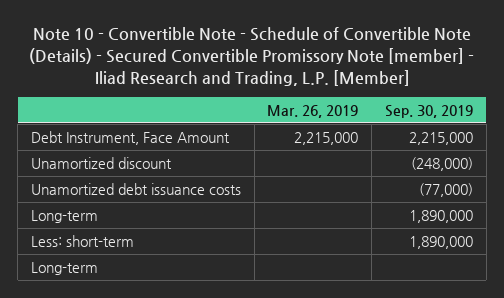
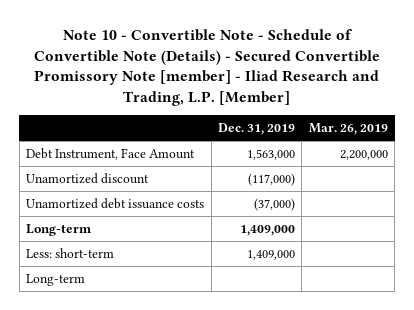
[384,104,473,118] Sep. 30, 2019 -> none
none -> [218,123,296,136] Dec. 31, 2019
[294,131,359,145] 2,215,000 -> [339,149,388,160] 2,200,000

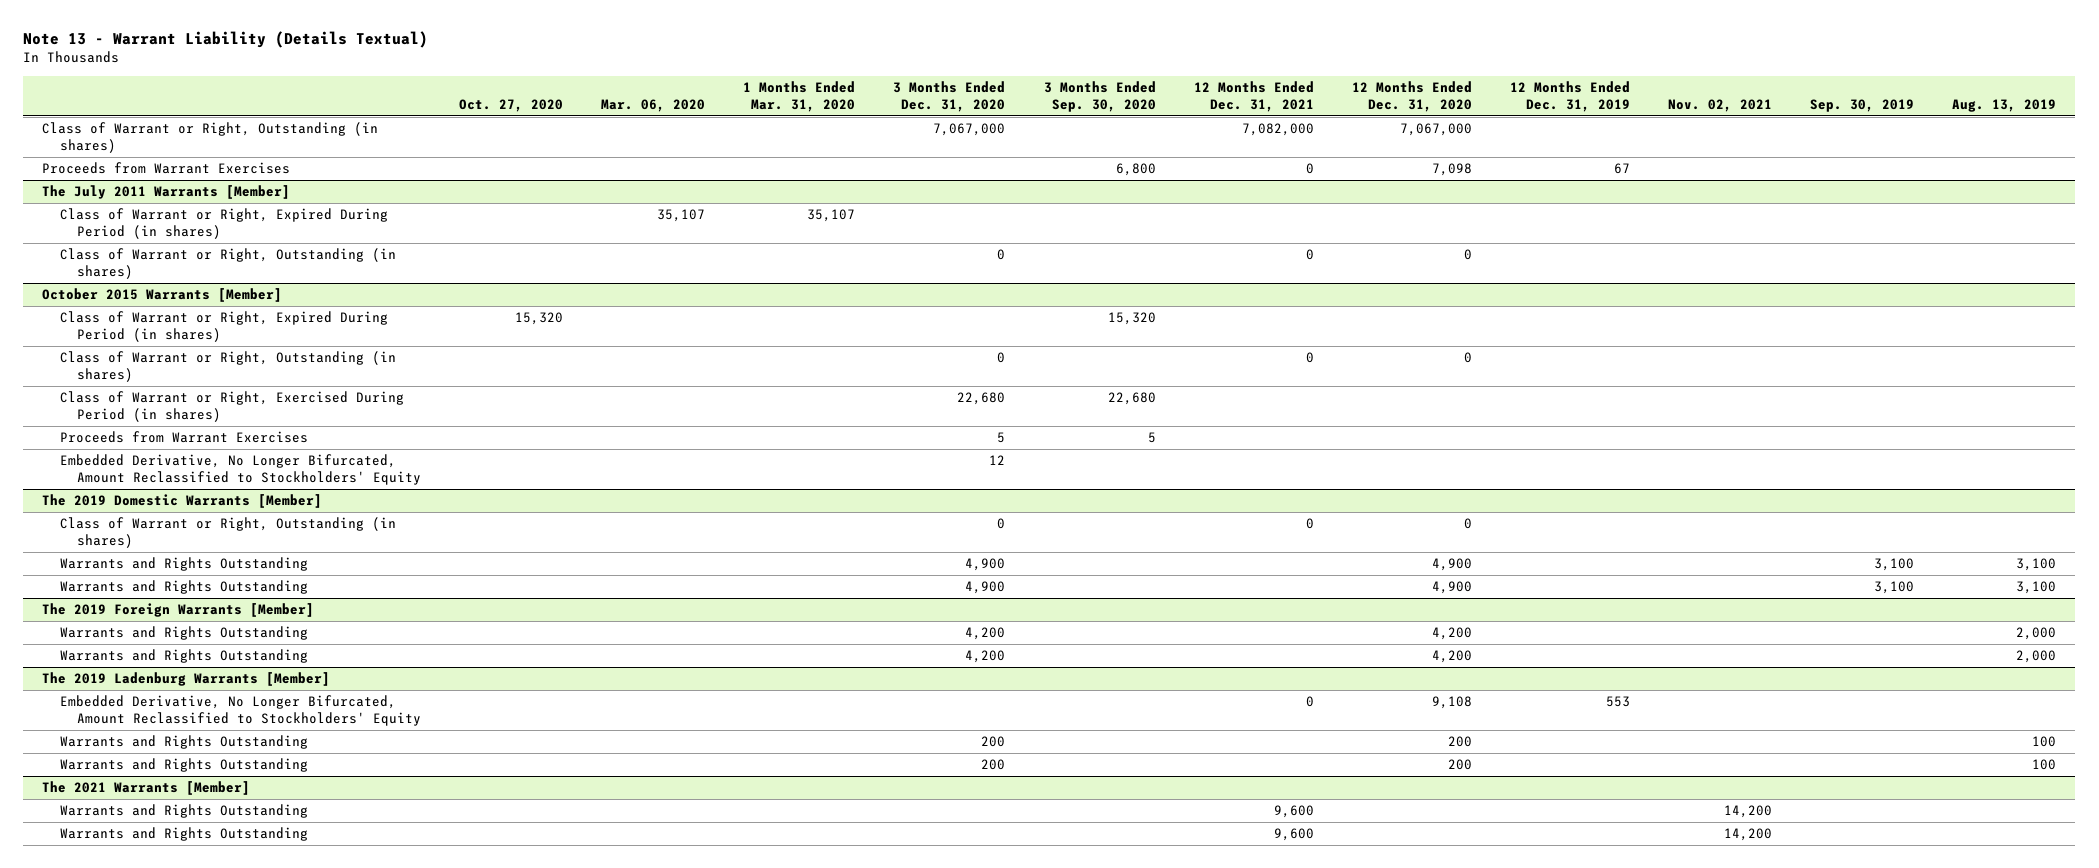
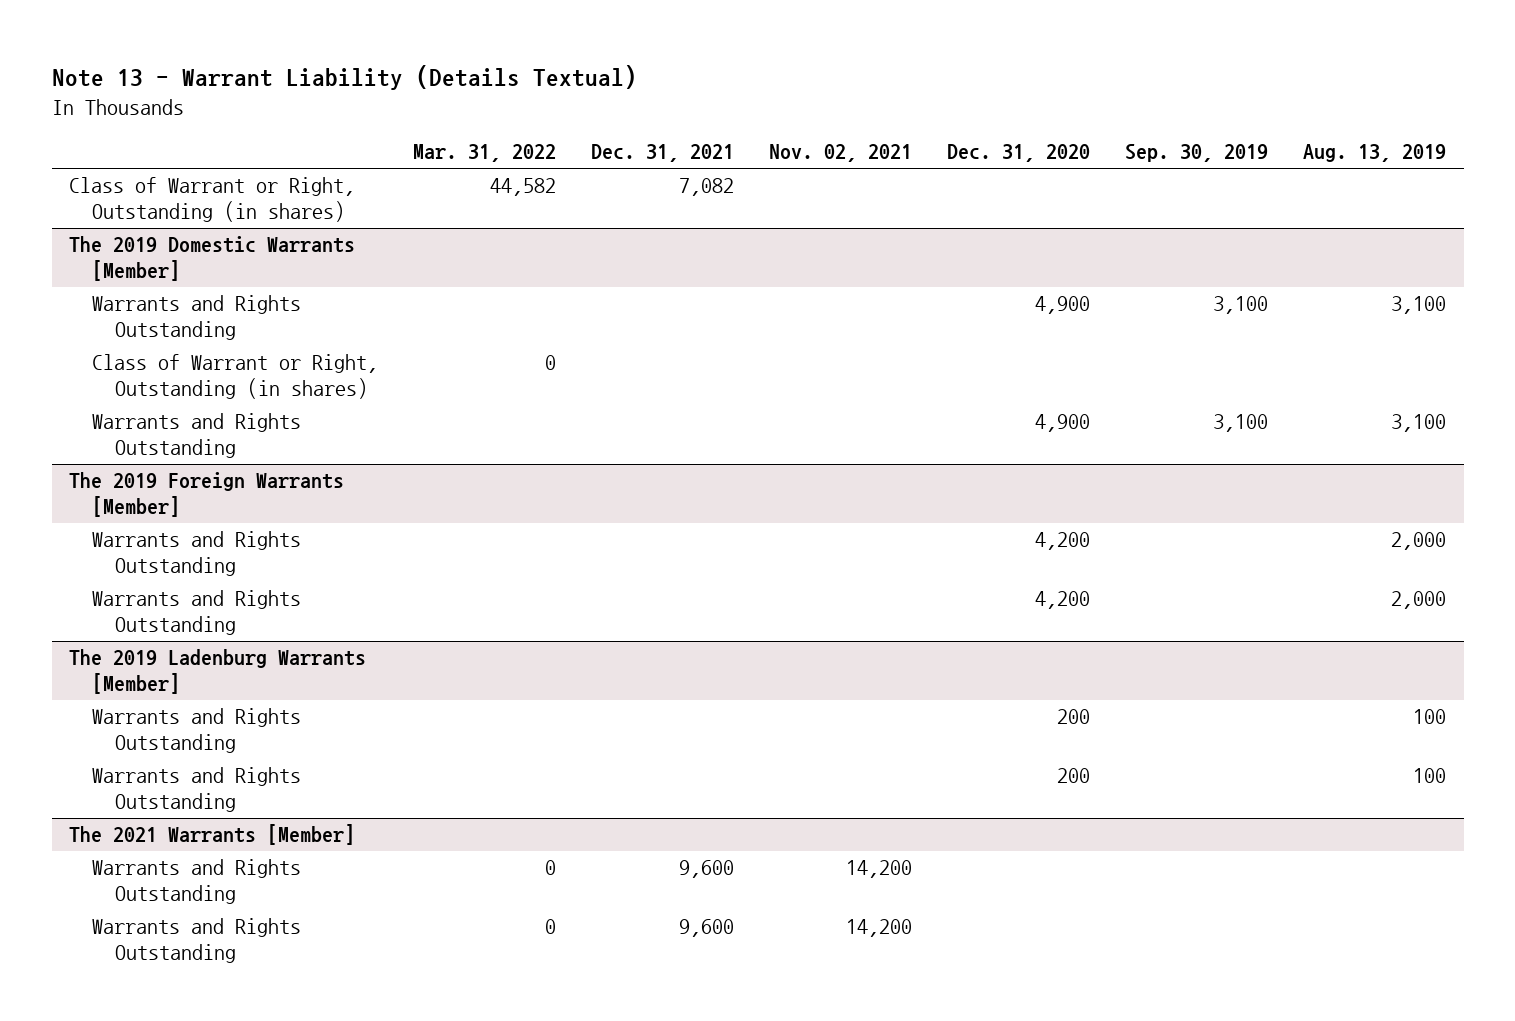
[459,98,564,112] Oct. 27, 2020 -> none
[601,98,706,112] Mar. 06, 2020 -> none
[743,81,856,112] 1 Months Ended Mar. 31, 2020 -> none
[893,81,1006,112] 3 Months Ended Dec. 31, 2020 -> none
[1043,81,1156,112] 3 Months Ended Sep. 30, 2020 -> none
[1193,81,1314,112] 12 Months Ended Dec. 31, 2021 -> none
[1351,81,1472,112] 12 Months Ended Dec. 31, 2020 -> none
[1510,81,1631,112] 12 Months Ended Dec. 31, 2019 -> none
none -> [412,144,556,163] Mar. 31, 2022
none -> [591,144,735,163] Dec. 31, 2021
none -> [947,144,1091,163] Dec. 31, 2020
[42,162,291,175] Proceeds from Warrant Exercises -> none
[42,185,291,200] The July 2011 Warrants [Member] -> none
[59,208,388,240] Class of Warrant or Right, Expired During Period (in shares) -> none
[59,248,396,280] Class of Warrant or Right, Outstanding (in shares) -> none
[42,288,283,303] October 2015 Warrants [Member] -> none
[59,311,388,343] Class of Warrant or Right, Expired During Period (in shares) -> none
[59,351,396,383] Class of Warrant or Right, Outstanding (in shares) -> none
[59,391,404,423] Class of Warrant or Right, Exercised During Period (in shares) -> none
[59,431,308,444] Proceeds from Warrant Exercises -> none
[59,454,421,486] Embedded Derivative, No Longer Bifurcated, Amount Reclassified to Stockholders' Equity -> none
[59,517,396,549] Class of Warrant or Right, Outstanding (in shares) -> [91,354,378,399] Class of Warrant or Right, Outstanding (in shares)
[59,695,421,727] Embedded Derivative, No Longer Bifurcated, Amount Reclassified to Stockholders' Equity -> none

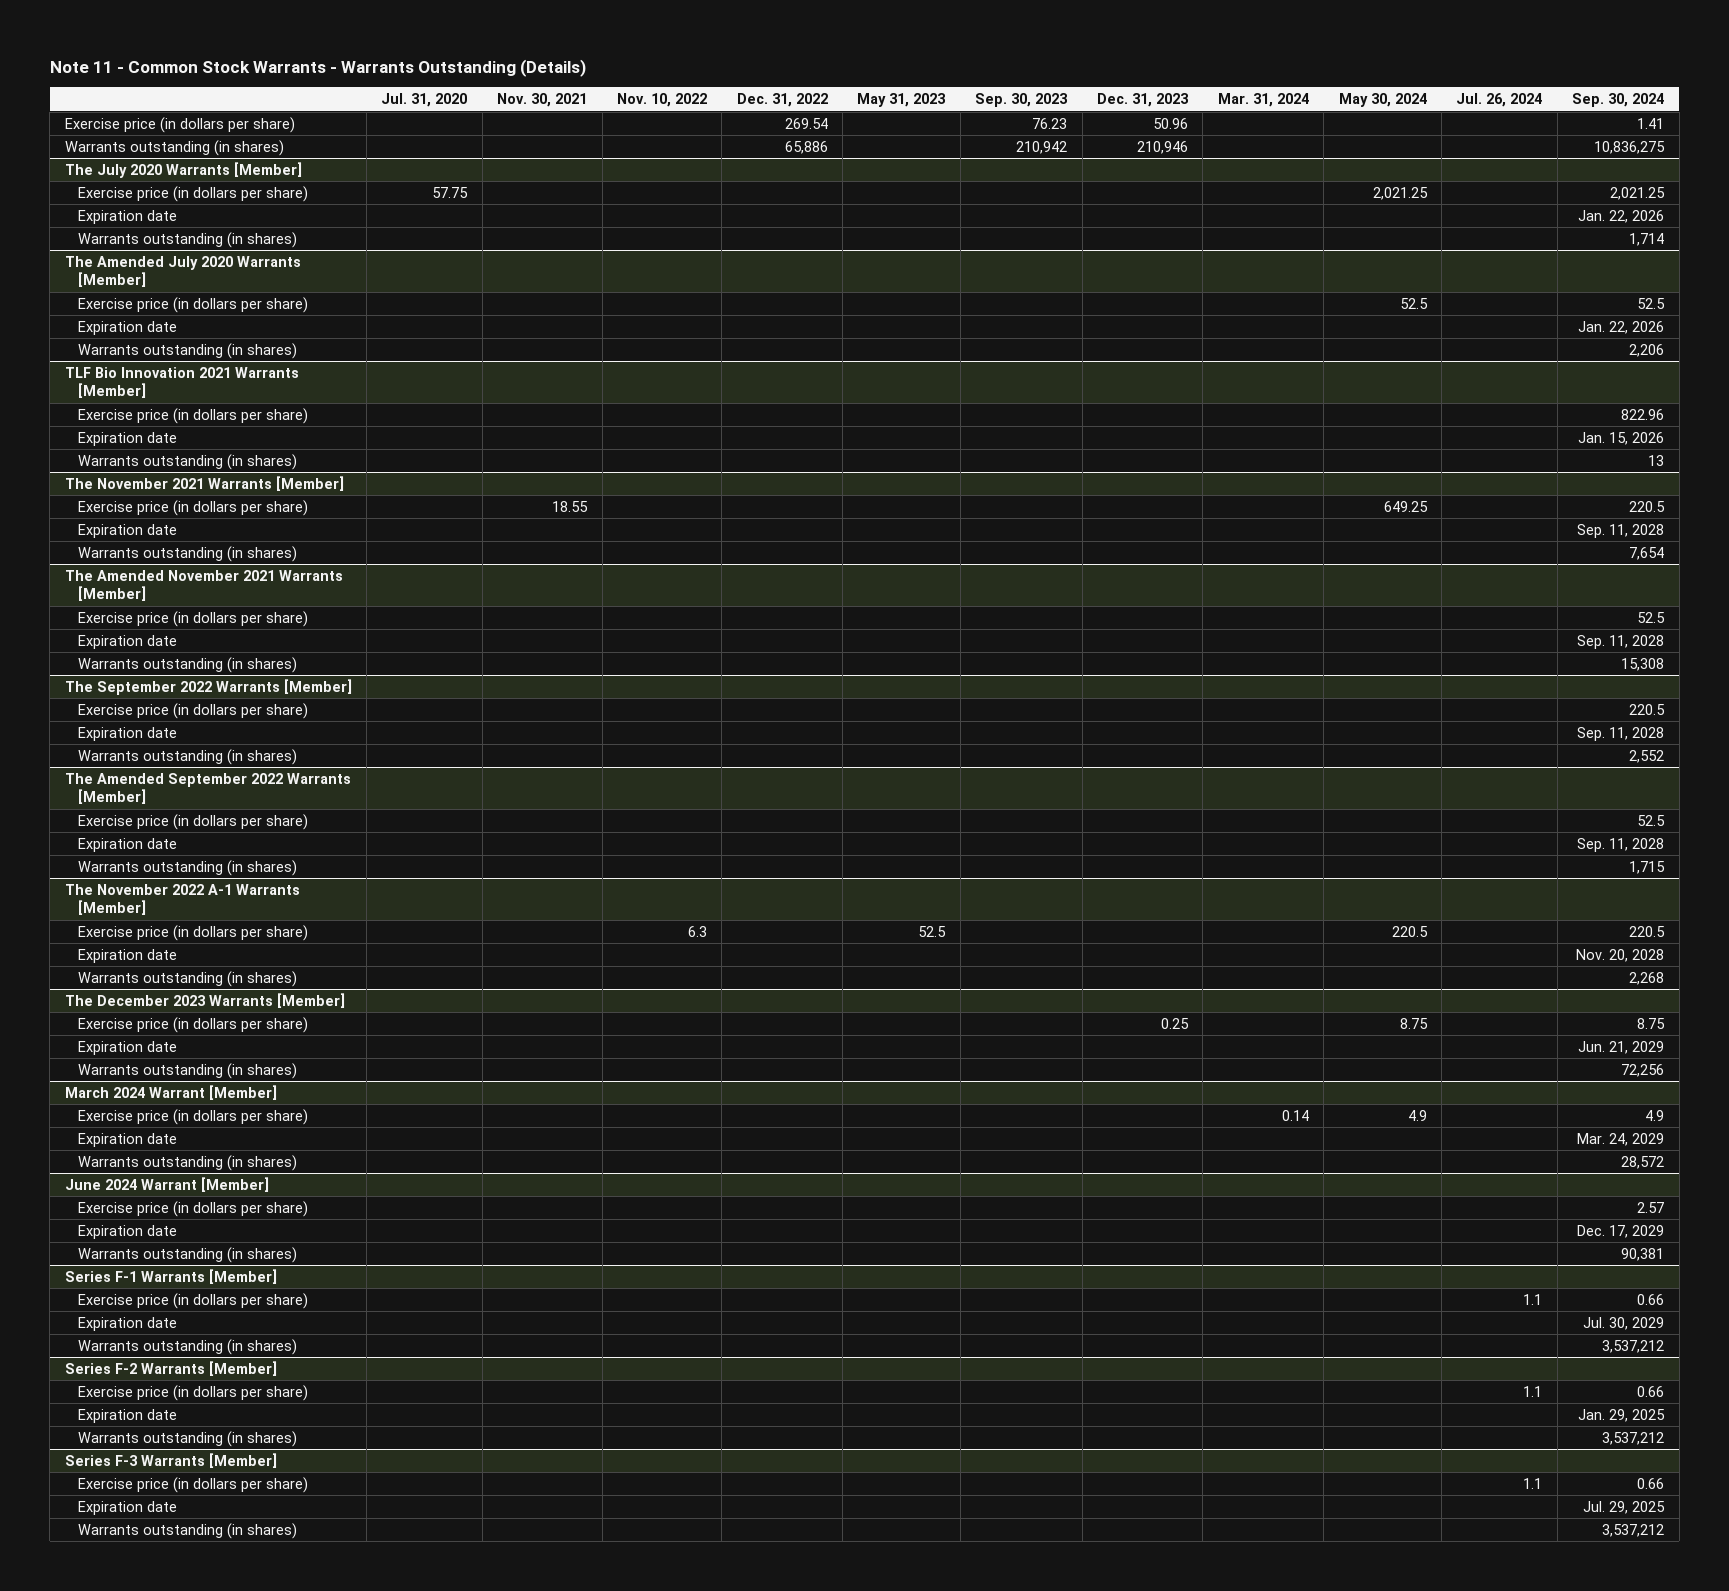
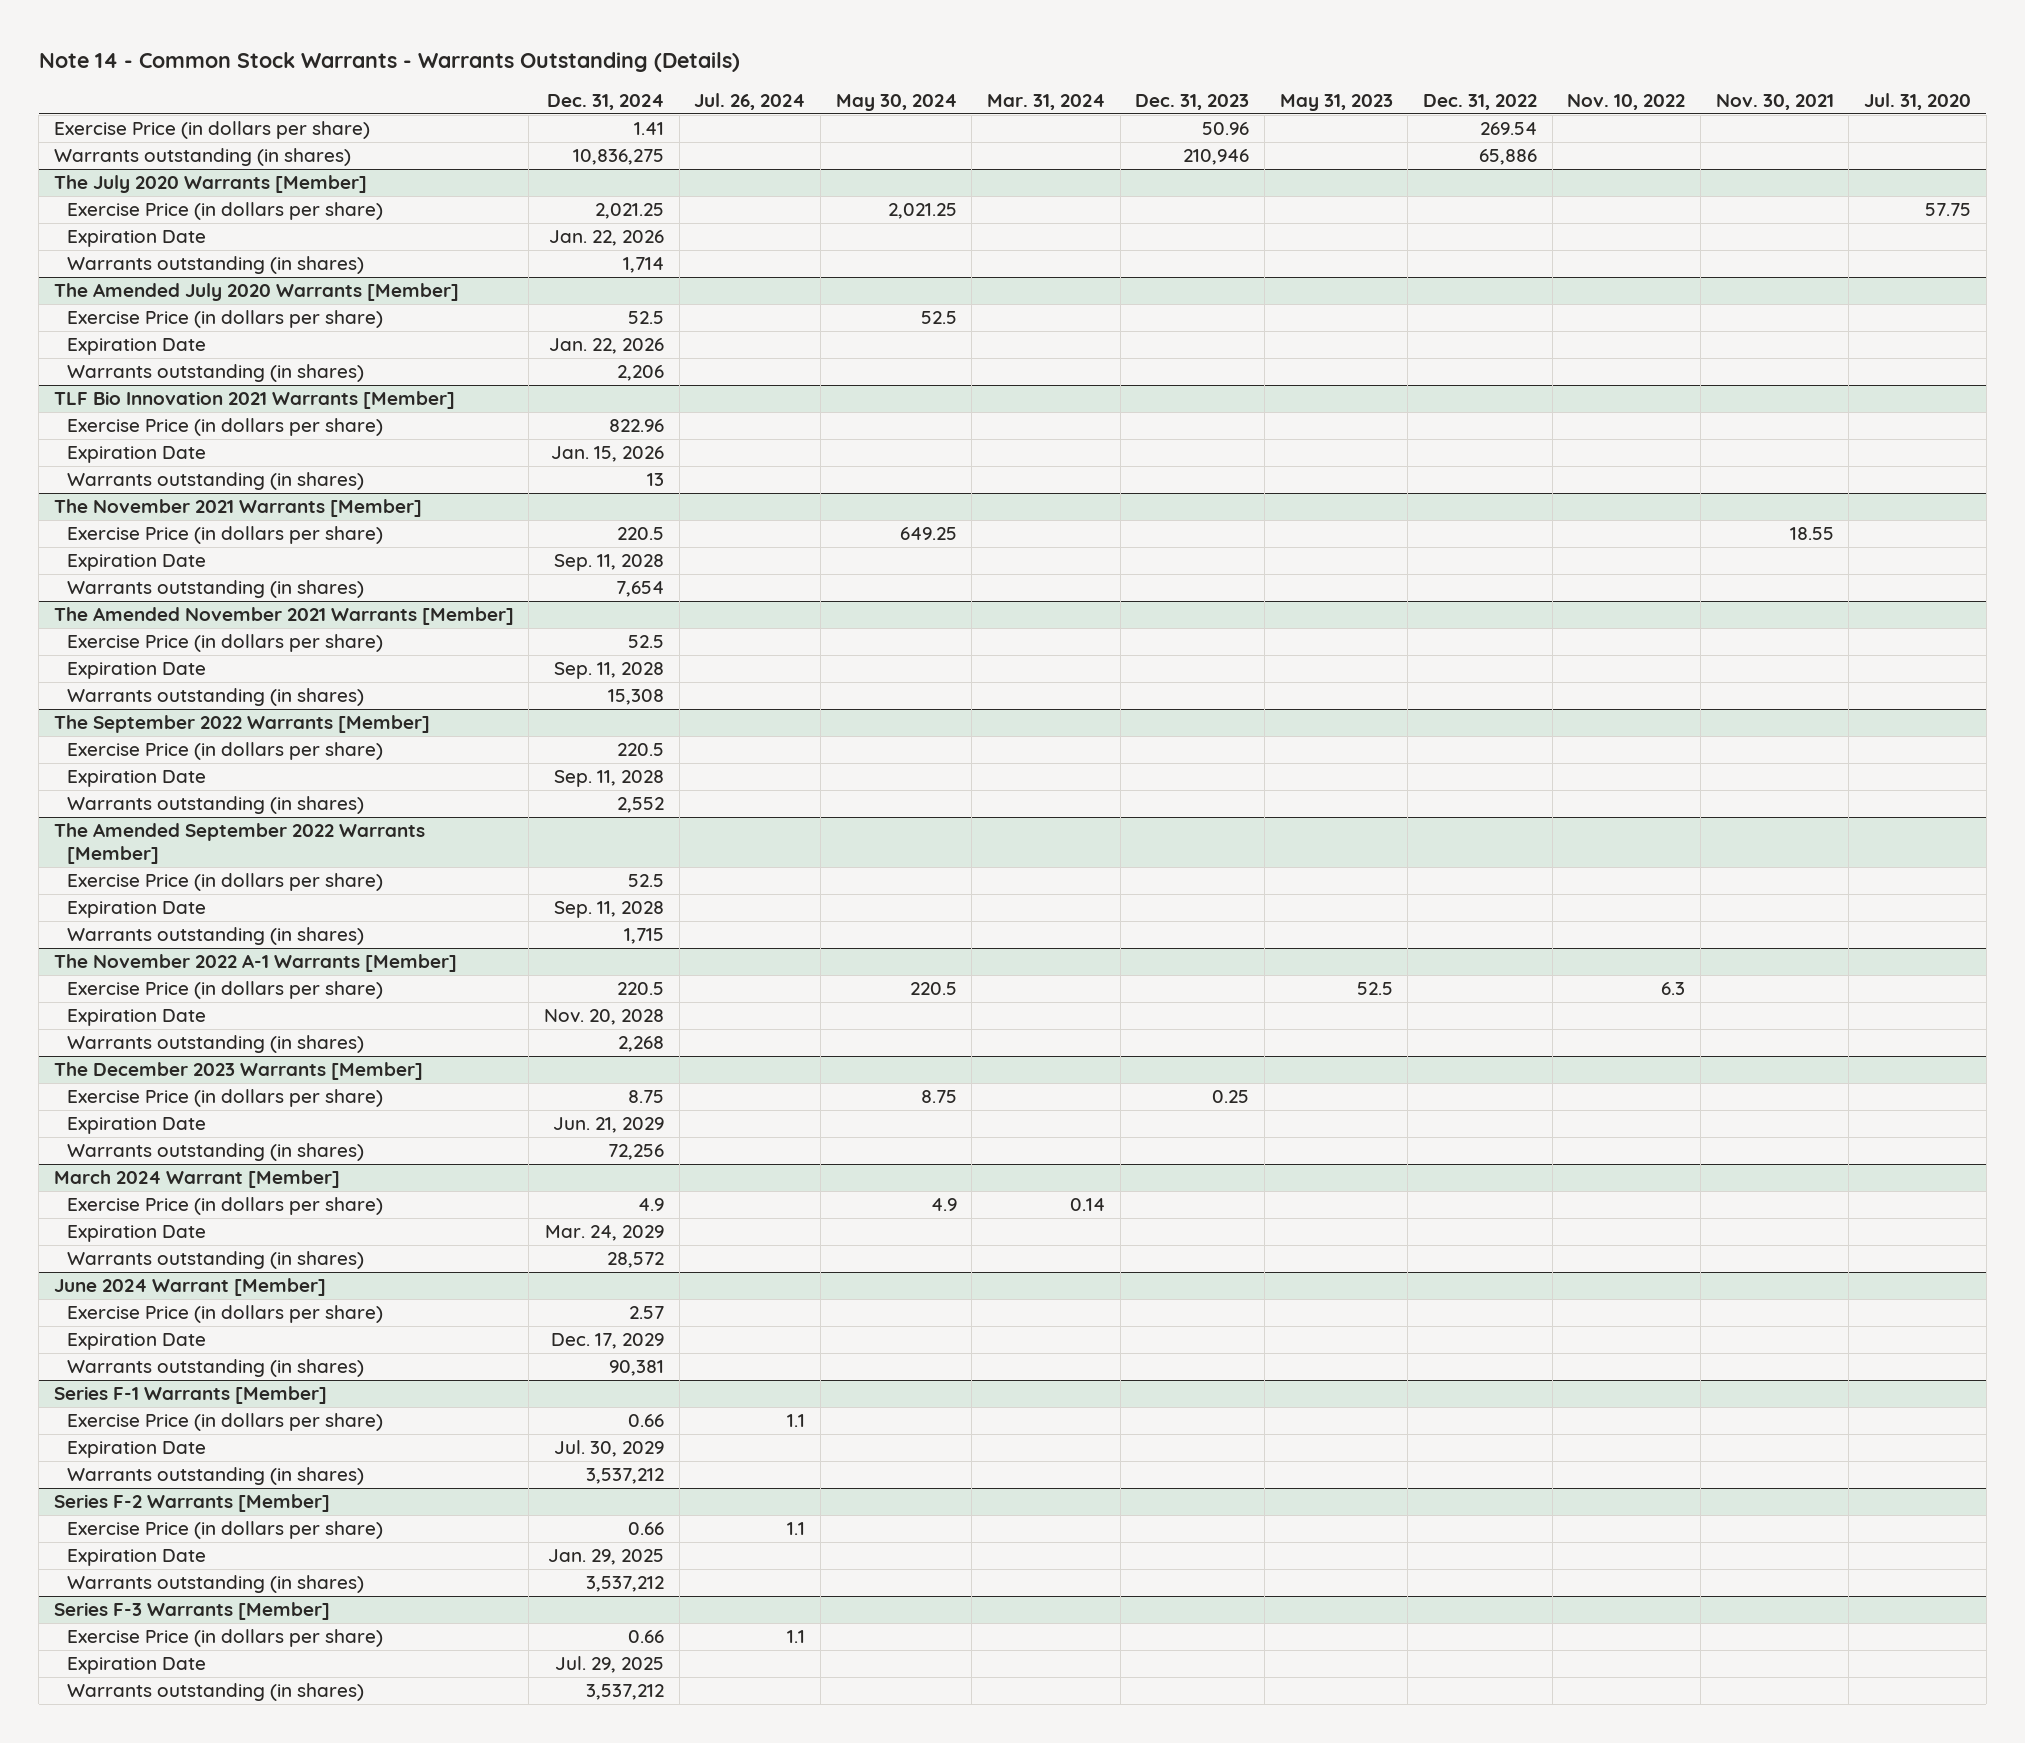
[49,58,586,77] Note 11 - Common Stock Warrants - Warrants Outstanding (Details) -> [38,51,740,72] Note 14 - Common Stock Warrants - Warrants Outstanding (Details)
[975,93,1069,108] Sep. 30, 2023 -> none
[1572,93,1665,108] Sep. 30, 2024 -> none
none -> [547,94,665,111] Dec. 31, 2024
[64,116,295,133] Exercise price (in dollars per share) -> [53,121,370,140] Exercise Price (in dollars per share)
[78,185,309,202] Exercise price (in dollars per share) -> [67,202,384,221] Exercise Price (in dollars per share)
[78,209,178,224] Expiration date -> [67,230,207,248] Expiration Date
[78,296,309,313] Exercise price (in dollars per share) -> [67,310,384,329] Exercise Price (in dollars per share)
[78,320,178,335] Expiration date -> [67,338,207,356] Expiration Date
[78,407,309,424] Exercise price (in dollars per share) -> [67,418,384,437] Exercise Price (in dollars per share)
[78,431,178,446] Expiration date -> [67,446,207,464] Expiration Date
[78,499,309,516] Exercise price (in dollars per share) -> [67,526,384,545] Exercise Price (in dollars per share)
[78,523,178,538] Expiration date -> [67,554,207,572] Expiration Date
[78,610,309,627] Exercise price (in dollars per share) -> [67,634,384,653] Exercise Price (in dollars per share)
[78,634,178,649] Expiration date -> [67,662,207,680] Expiration Date
[78,702,309,719] Exercise price (in dollars per share) -> [67,742,384,761] Exercise Price (in dollars per share)
[78,726,178,741] Expiration date -> [67,770,207,788] Expiration Date
[78,813,309,830] Exercise price (in dollars per share) -> [67,873,384,892] Exercise Price (in dollars per share)
[78,837,178,852] Expiration date -> [67,901,207,919] Expiration Date
[78,924,309,941] Exercise price (in dollars per share) -> [67,981,384,1000] Exercise Price (in dollars per share)
[78,948,178,963] Expiration date -> [67,1009,207,1027] Expiration Date
[78,1016,309,1033] Exercise price (in dollars per share) -> [67,1089,384,1108] Exercise Price (in dollars per share)
[78,1040,178,1055] Expiration date -> [67,1117,207,1135] Expiration Date
[78,1108,309,1125] Exercise price (in dollars per share) -> [67,1197,384,1216] Exercise Price (in dollars per share)
[78,1132,178,1147] Expiration date -> [67,1225,207,1243] Expiration Date
[78,1200,309,1217] Exercise price (in dollars per share) -> [67,1305,384,1324] Exercise Price (in dollars per share)
[78,1224,178,1239] Expiration date -> [67,1333,207,1351] Expiration Date
[78,1292,309,1309] Exercise price (in dollars per share) -> [67,1413,384,1432] Exercise Price (in dollars per share)
[78,1316,178,1331] Expiration date -> [67,1441,207,1459] Expiration Date
[78,1384,309,1401] Exercise price (in dollars per share) -> [67,1521,384,1540] Exercise Price (in dollars per share)
[78,1408,178,1423] Expiration date -> [67,1549,207,1567] Expiration Date
[78,1476,309,1493] Exercise price (in dollars per share) -> [67,1629,384,1648] Exercise Price (in dollars per share)
[78,1500,178,1515] Expiration date -> [67,1657,207,1675] Expiration Date

